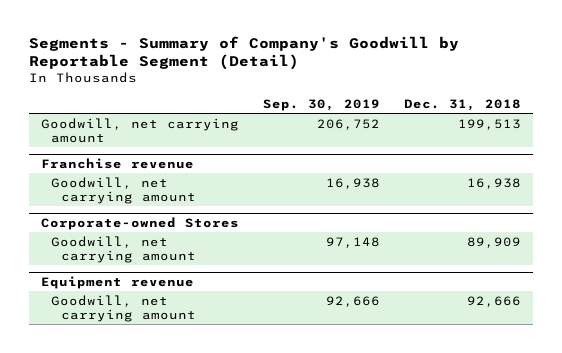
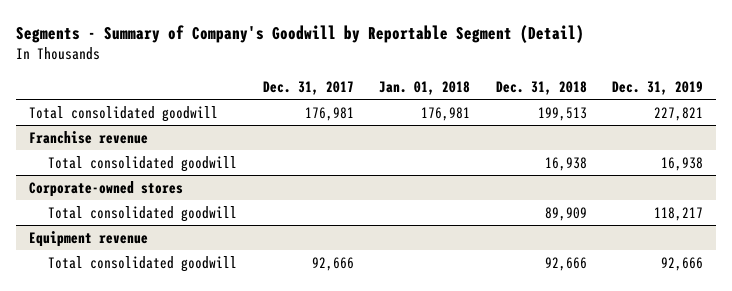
[263,98,381,111] Sep. 30, 2019 -> none
none -> [262,80,354,95] Dec. 31, 2017
none -> [379,80,471,95] Jan. 01, 2018
none -> [612,80,704,95] Dec. 31, 2019
[41,117,240,144] Goodwill, net carrying amount -> [28,105,218,122] Total consolidated goodwill
[50,176,196,205] Goodwill, net carrying amount -> [48,155,238,172] Total consolidated goodwill
[41,216,240,230] Corporate-owned Stores -> [28,180,183,197] Corporate-owned stores
[50,235,196,264] Goodwill, net carrying amount -> [48,205,238,222] Total consolidated goodwill
[50,294,196,323] Goodwill, net carrying amount -> [48,255,238,272] Total consolidated goodwill

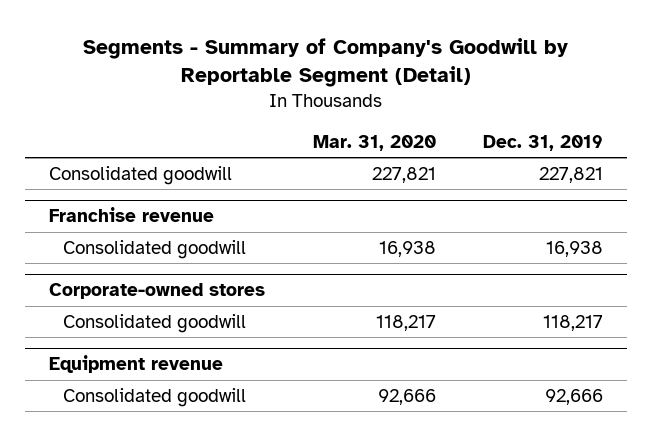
[262,80,354,95] Dec. 31, 2017 -> none
[379,80,471,95] Jan. 01, 2018 -> none
[495,80,587,95] Dec. 31, 2018 -> none
none -> [312,134,436,151] Mar. 31, 2020
[28,105,218,122] Total consolidated goodwill -> [49,165,233,185] Consolidated goodwill
[48,155,238,172] Total consolidated goodwill -> [62,239,246,259] Consolidated goodwill
[48,205,238,222] Total consolidated goodwill -> [62,313,246,333] Consolidated goodwill
[48,255,238,272] Total consolidated goodwill -> [62,387,246,407] Consolidated goodwill

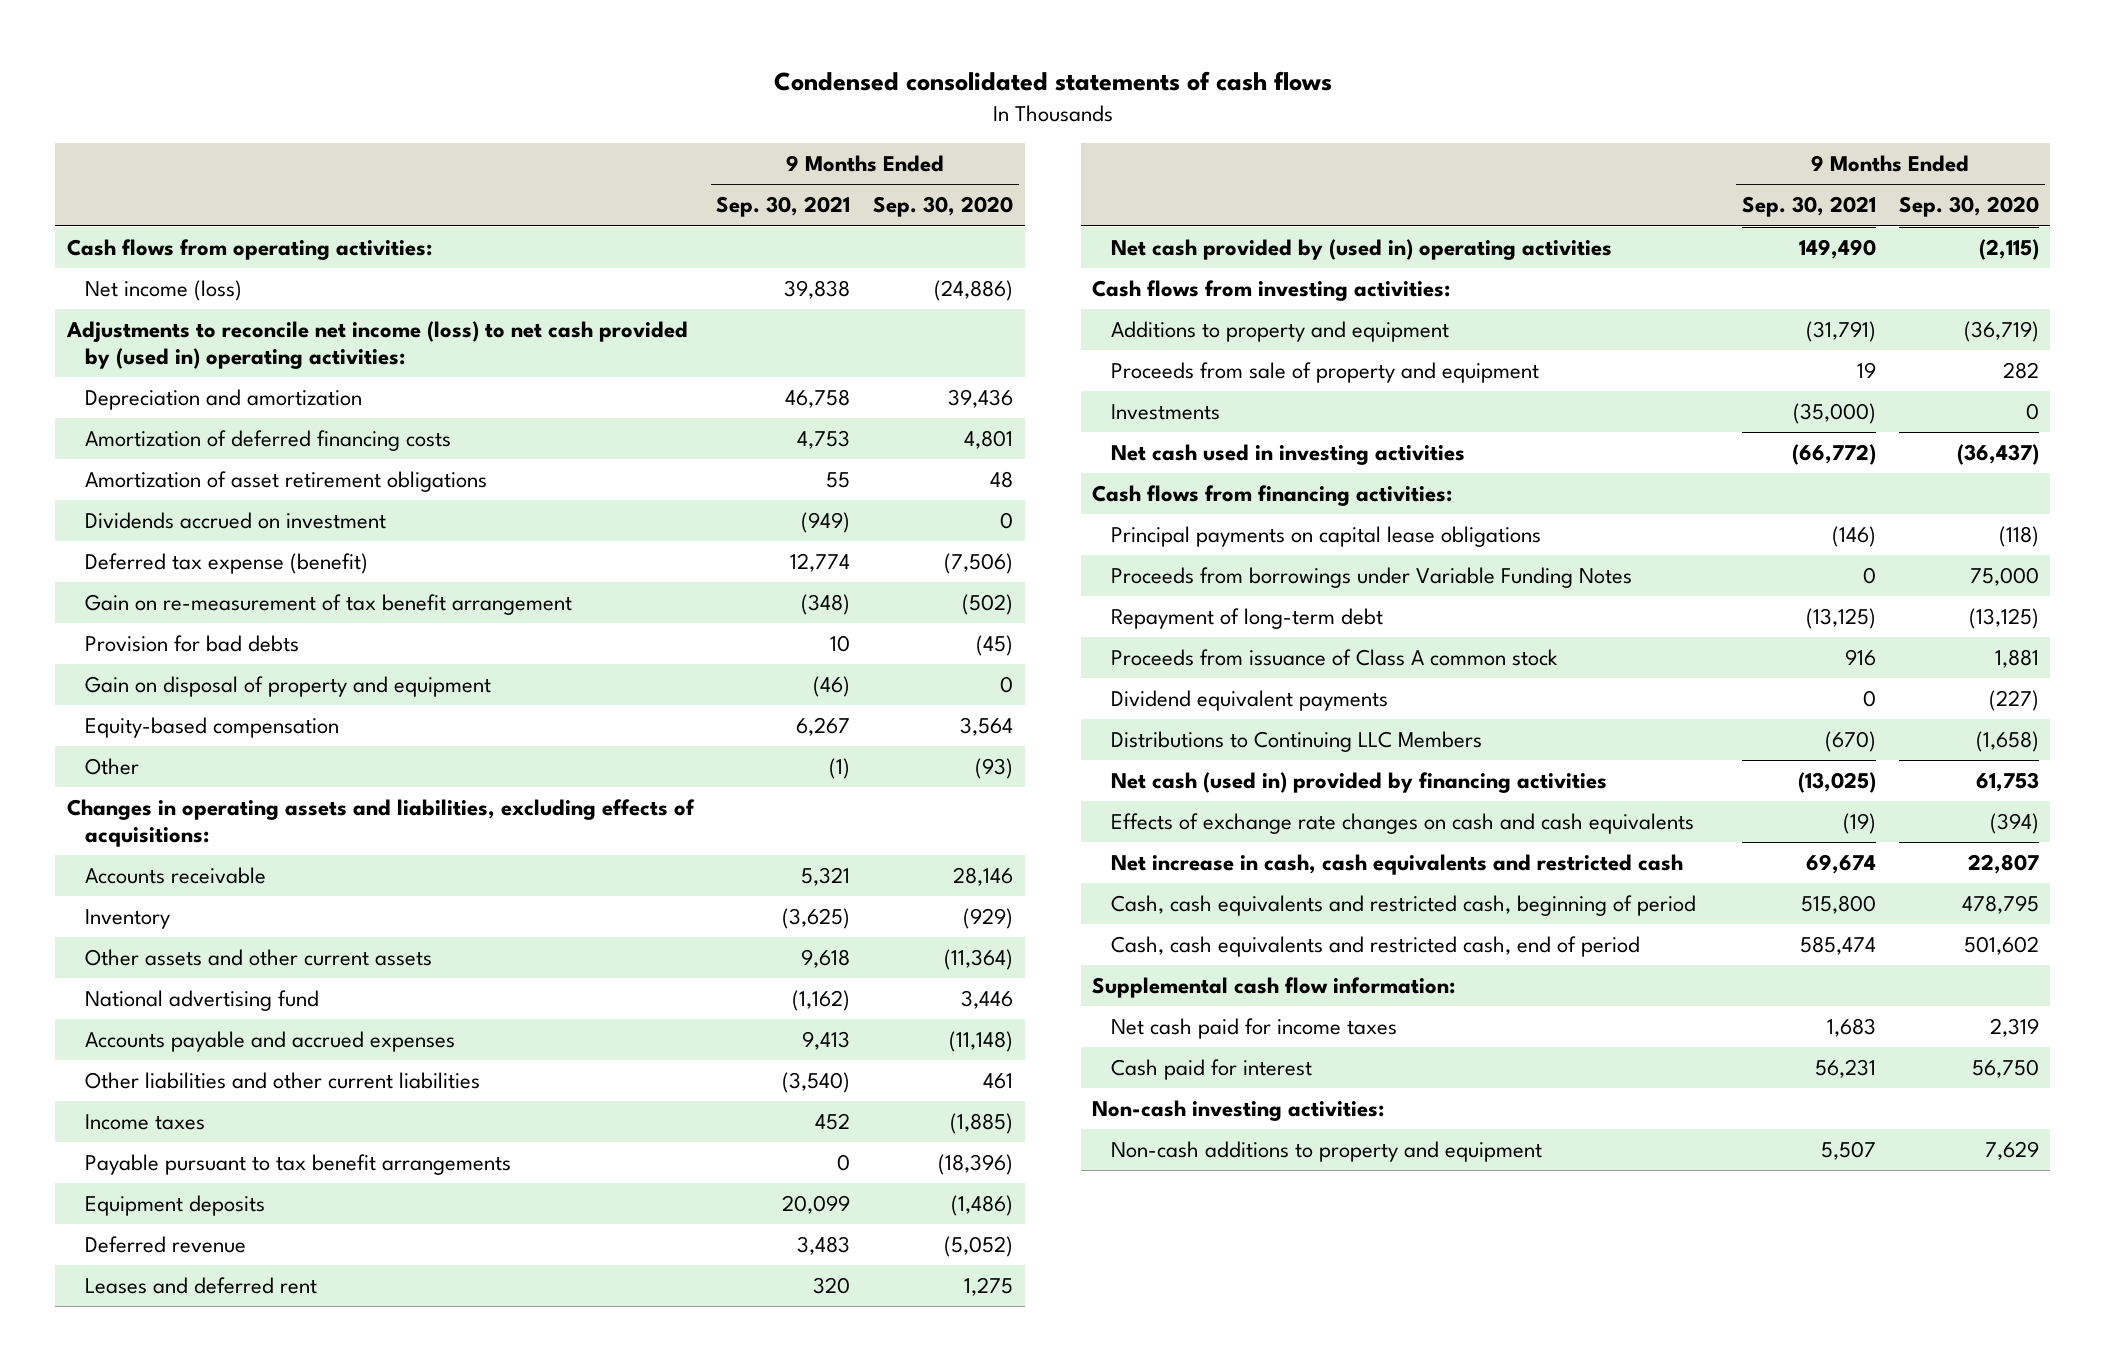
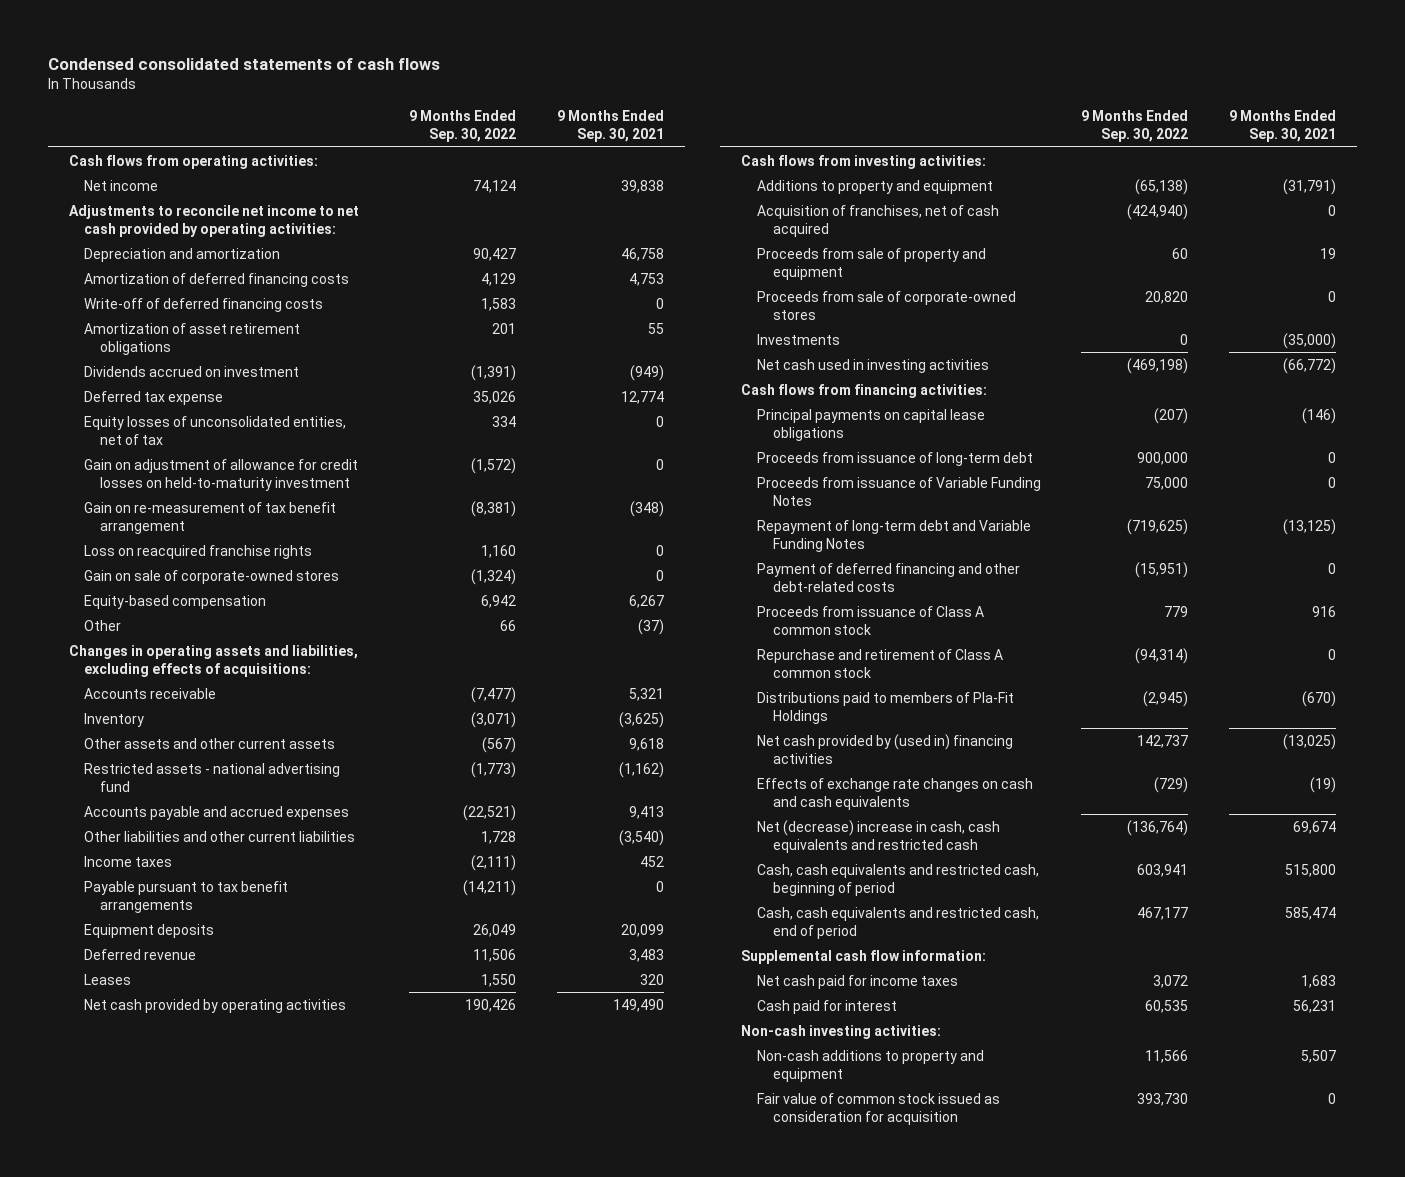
[873,196,1014,218] Sep. 30, 2020 -> none
none -> [409,110,517,143] 9 Months Ended Sep. 30, 2022
[85,280,243,302] Net income (loss) -> [84,179,159,191] Net income
[65,321,688,370] Adjustments to reconcile net income (loss) to net cash provided by (used in) operating activities: -> [68,204,359,237] Adjustments to reconcile net income to net cash provided by operating activities:
none -> [84,297,324,312] Write-off of deferred financing costs
[85,553,369,575] Deferred tax expense (benefit) -> [84,390,224,405] Deferred tax expense
none -> [84,415,347,445] Equity losses of unconsolidated entities, net of tax
none -> [84,458,359,491] Gain on adjustment of allowance for credit losses on held-to-maturity investment
[85,635,300,653] Provision for bad debts -> none
[85,676,492,698] Gain on disposal of property and equipment -> none
none -> [84,544,313,559] Loss on reacquired franchise rights
none -> [84,569,340,584] Gain on sale of corporate-owned stores
[829,758,851,780] (1) -> [638,618,665,635] (37)
[85,990,320,1012] National advertising fund -> [84,762,341,792] Restricted assets - national advertising fund
[85,1277,318,1295] Leases and deferred rent -> none
none -> [84,973,132,985] Leases
[1110,239,1612,261] Net cash provided by (used in) operating activities -> [84,998,347,1013] Net cash provided by operating activities
none -> [756,204,999,237] Acquisition of franchises, net of cash acquired
none -> [756,290,1016,320] Proceeds from sale of corporate-owned stores
none -> [756,451,1033,466] Proceeds from issuance of long-term debt
[1110,567,1632,589] Proceeds from borrowings under Variable Funding Notes -> [756,476,1041,506] Proceeds from issuance of Variable Funding Notes
[1110,608,1383,630] Repayment of long-term debt -> [756,519,1031,552] Repayment of long-term debt and Variable Funding Notes
none -> [756,562,1020,592] Payment of deferred financing and other debt-related costs
[1110,690,1388,712] Dividend equivalent payments -> none
none -> [756,648,1003,678] Repurchase and retirement of Class A common stock
[1110,731,1482,753] Distributions to Continuing LLC Members -> [756,691,1014,724] Distributions paid to members of Pla-Fit Holdings
[1110,772,1607,794] Net cash (used in) provided by financing activities -> [756,733,1013,764] Net cash provided by (used in) financing activities
[1110,854,1683,876] Net increase in cash, cash equivalents and restricted cash -> [756,819,1000,853] Net (decrease) increase in cash, cash equivalents and restricted cash
none -> [756,1092,1000,1125] Fair value of common stock issued as consideration for acquisition

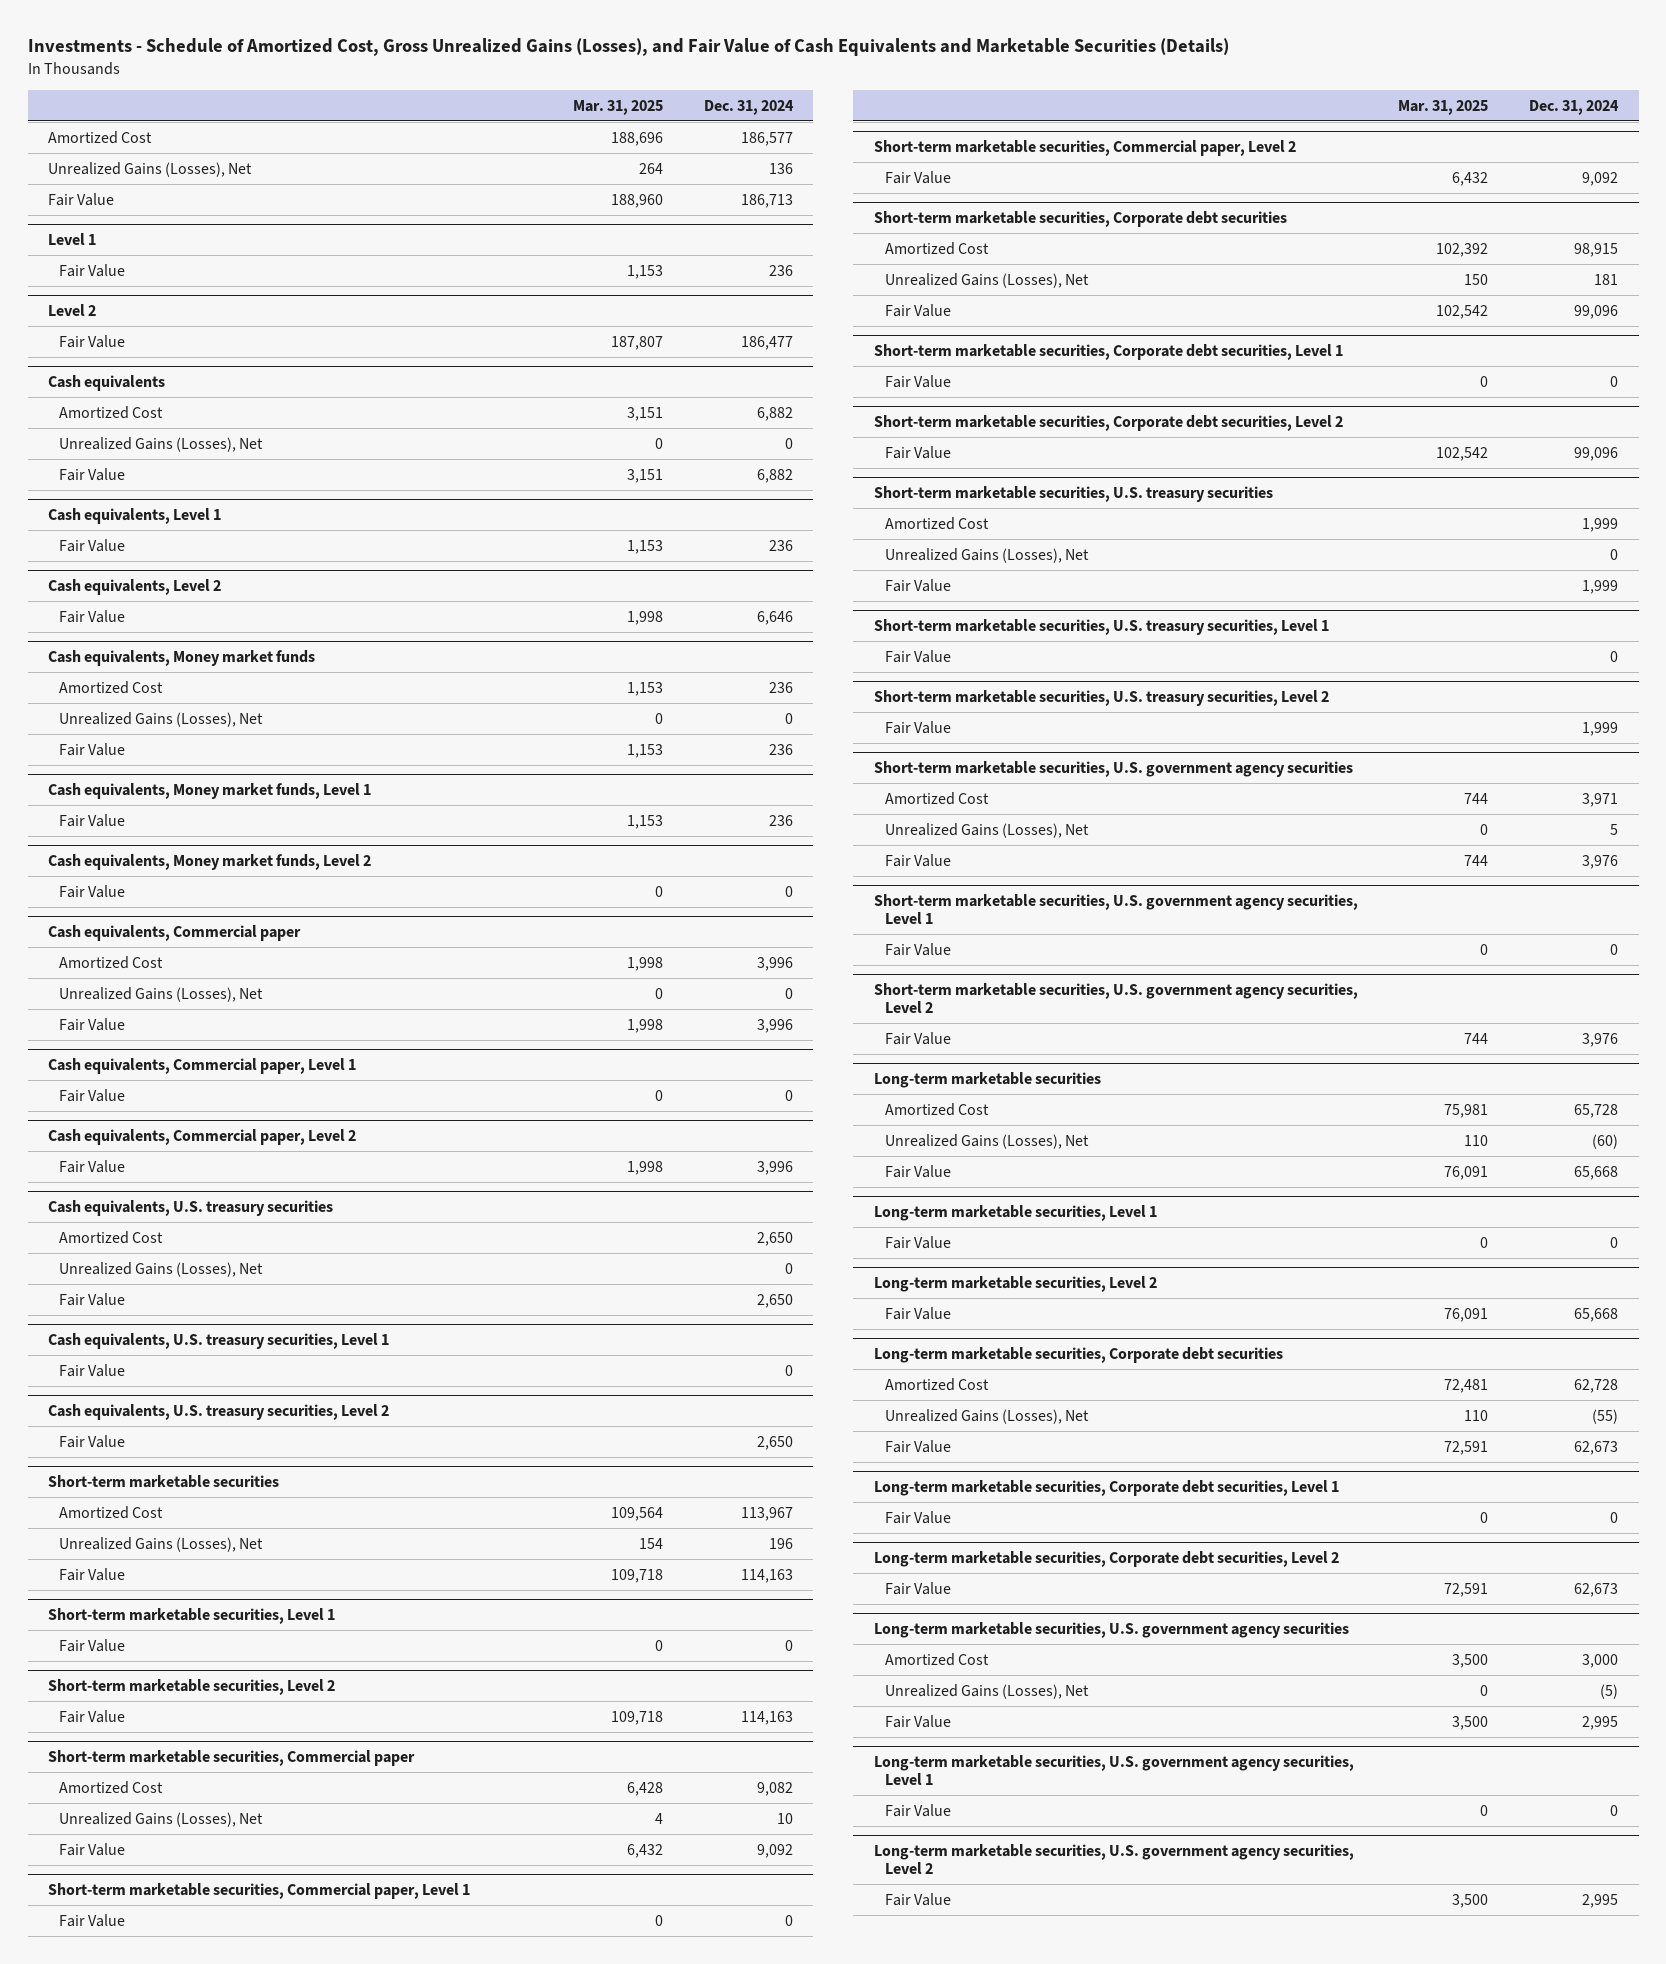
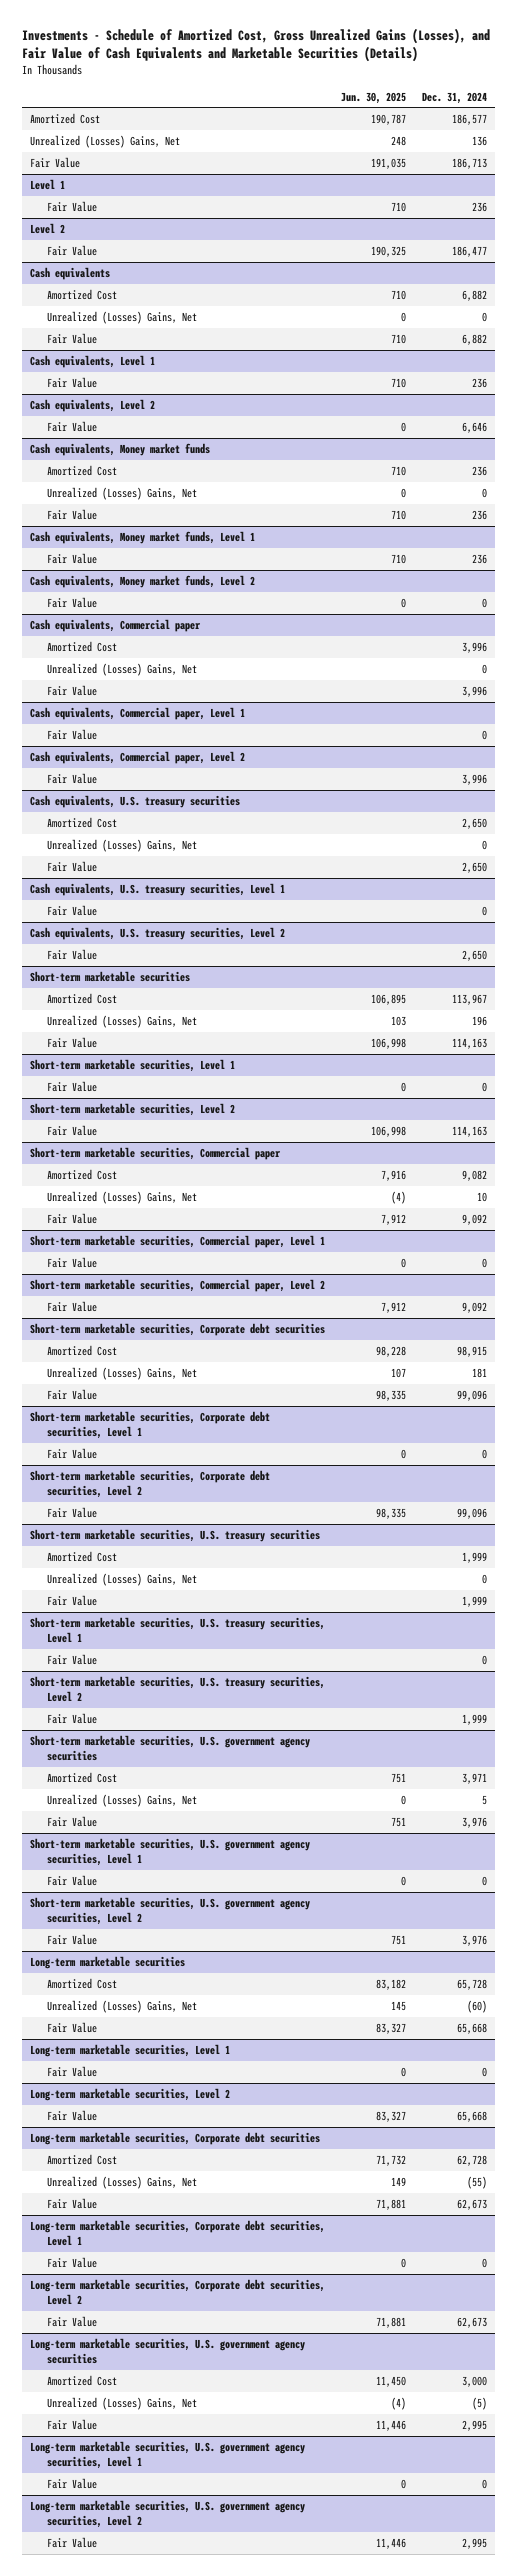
[572,99,663,115] Mar. 31, 2025 -> none
none -> [341,91,407,104] Jun. 30, 2025
[47,161,252,177] Unrealized Gains (Losses), Net -> [30,134,181,148] Unrealized (Losses) Gains, Net
[59,436,264,452] Unrealized Gains (Losses), Net -> [46,310,197,324] Unrealized (Losses) Gains, Net
[59,711,264,727] Unrealized Gains (Losses), Net -> [46,486,197,500] Unrealized (Losses) Gains, Net
[59,986,264,1002] Unrealized Gains (Losses), Net -> [46,662,197,676] Unrealized (Losses) Gains, Net
[59,1261,264,1277] Unrealized Gains (Losses), Net -> [46,838,197,852] Unrealized (Losses) Gains, Net
[59,1536,264,1552] Unrealized Gains (Losses), Net -> [46,1014,197,1028] Unrealized (Losses) Gains, Net
[59,1811,264,1827] Unrealized Gains (Losses), Net -> [46,1190,197,1204] Unrealized (Losses) Gains, Net
[884,272,1089,288] Unrealized Gains (Losses), Net -> [46,1366,197,1380] Unrealized (Losses) Gains, Net
[884,547,1089,563] Unrealized Gains (Losses), Net -> [46,1572,197,1586] Unrealized (Losses) Gains, Net
[884,822,1089,838] Unrealized Gains (Losses), Net -> [46,1793,197,1807] Unrealized (Losses) Gains, Net
[884,1133,1089,1149] Unrealized Gains (Losses), Net -> [46,1999,197,2013] Unrealized (Losses) Gains, Net
[884,1408,1089,1424] Unrealized Gains (Losses), Net -> [46,2175,197,2189] Unrealized (Losses) Gains, Net
[884,1683,1089,1699] Unrealized Gains (Losses), Net -> [46,2396,197,2410] Unrealized (Losses) Gains, Net

